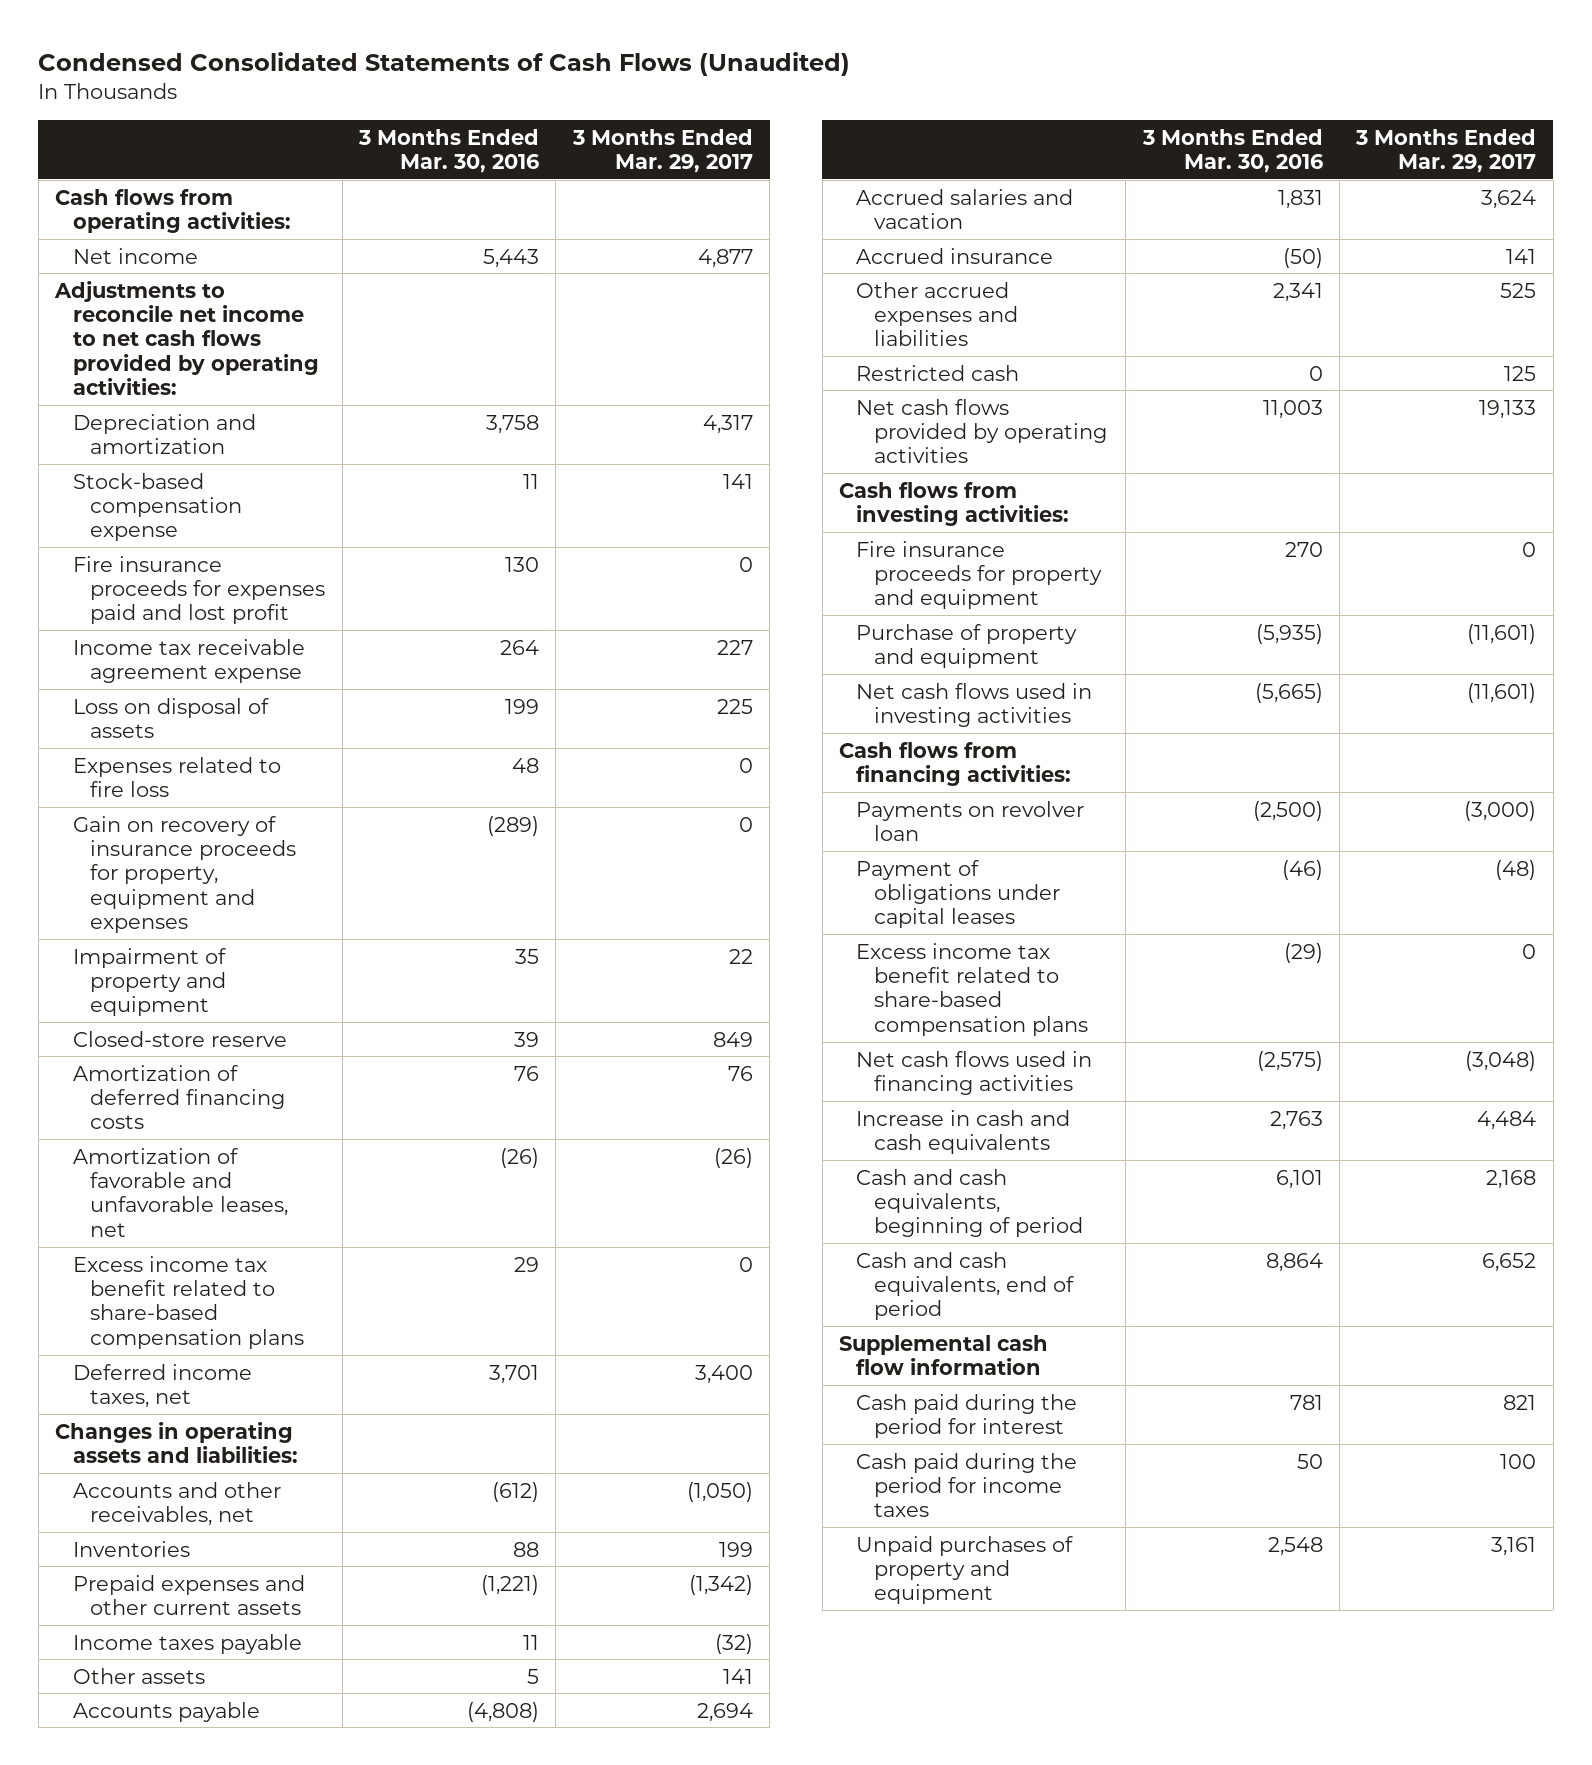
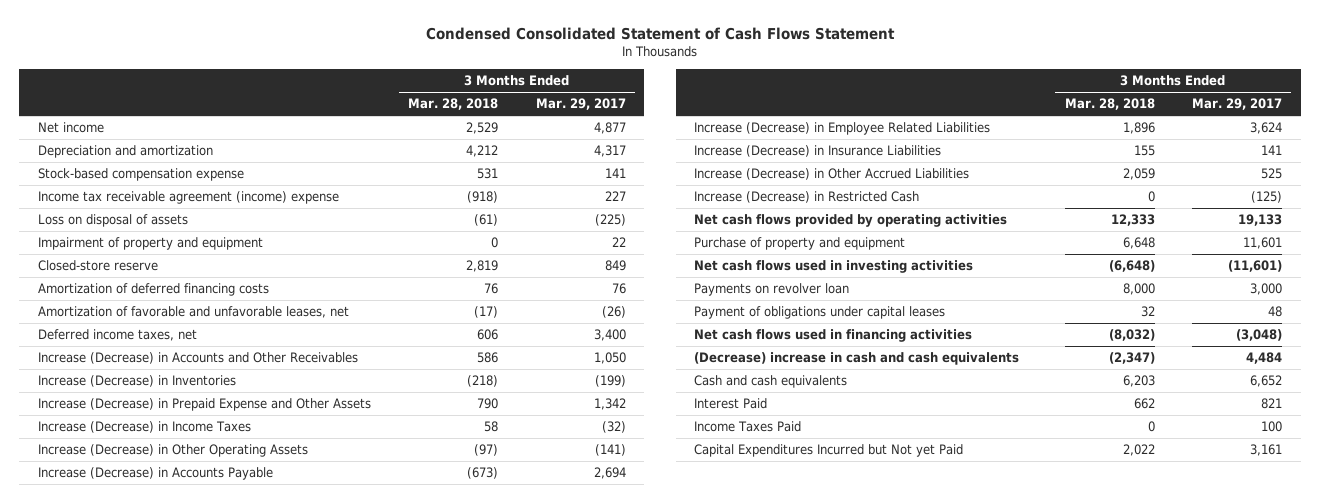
[38,51,851,76] Condensed Consolidated Statements of Cash Flows (Unaudited) -> [425,26,895,40] Condensed Consolidated Statement of Cash Flows Statement
[358,128,540,173] 3 Months Ended Mar. 30, 2016 -> none
none -> [408,98,499,111] Mar. 28, 2018
[55,188,291,233] Cash flows from operating activities: -> none
[54,280,319,396] Adjustments to reconcile net income to net cash flows provided by operating activities: -> none
[72,555,326,625] Fire insurance proceeds for expenses paid and lost profit -> none
[72,756,281,797] Expenses related to fire loss -> none
[72,815,297,934] Gain on recovery of insurance proceeds for property, equipment and expenses -> none
[72,638,305,683] Income tax receivable agreement expense -> [38,191,340,205] Income tax receivable agreement (income) expense
[716,698,753,714] 225 -> [594,214,626,227] (225)
[72,1255,305,1349] Excess income tax benefit related to share-based compensation plans -> none
[55,1421,298,1463] Changes in operating assets and liabilities: -> none
[72,1481,281,1526] Accounts and other receivables, net -> [38,352,359,365] Increase (Decrease) in Accounts and Other Receivables
[686,1481,753,1502] (1,050) -> [593,352,626,365] 1,050
[72,1540,190,1557] Inventories -> [38,375,237,388] Increase (Decrease) in Inventories
[718,1541,753,1557] 199 -> [594,375,626,388] (199)
[72,1574,305,1615] Prepaid expenses and other current assets -> [38,398,372,412] Increase (Decrease) in Prepaid Expense and Other Assets
[688,1574,753,1595] (1,342) -> [593,398,626,411] 1,342
[72,1633,302,1654] Income taxes payable -> [38,421,252,434] Increase (Decrease) in Income Taxes
[72,1667,205,1684] Other assets -> [38,444,309,458] Increase (Decrease) in Other Operating Assets
[722,1668,753,1684] 141 -> [594,444,626,457] (141)
[72,1701,260,1722] Accounts payable -> [38,467,274,481] Increase (Decrease) in Accounts Payable
[856,188,1074,229] Accrued salaries and vacation -> [694,122,991,136] Increase (Decrease) in Employee Related Liabilities
[856,247,1054,264] Accrued insurance -> [694,145,942,158] Increase (Decrease) in Insurance Liabilities
[856,281,1018,347] Other accrued expenses and liabilities -> [694,168,970,181] Increase (Decrease) in Other Accrued Liabilities
[856,364,1020,381] Restricted cash -> [694,191,920,204] Increase (Decrease) in Restricted Cash
[1504,365,1537,381] 125 -> [1250,191,1282,204] (125)
[838,481,1070,526] Cash flows from investing activities: -> none
[856,540,1102,610] Fire insurance proceeds for property and equipment -> none
[1467,623,1537,644] (11,601) -> [1242,237,1282,250] 11,601
[838,741,1072,786] Cash flows from financing activities: -> none
[856,942,1088,1036] Excess income tax benefit related to share-based compensation plans -> none
[1464,800,1537,821] (3,000) -> [1249,283,1282,296] 3,000
[1495,859,1537,880] (48) -> [1267,306,1282,318] 48
[856,1251,1074,1321] Cash and cash equivalents, end of period -> none
[838,1334,1048,1375] Supplemental cash flow information -> none
[856,1109,1071,1154] Increase in cash and cash equivalents -> [694,352,1020,366] (Decrease) increase in cash and cash equivalents
[856,1168,1083,1238] Cash and cash equivalents, beginning of period -> [694,375,848,389] Cash and cash equivalents
[1486,1169,1537,1189] 2,168 -> [1249,375,1282,388] 6,652
[856,1393,1078,1438] Cash paid during the period for interest -> [694,398,768,410] Interest Paid
[856,1452,1078,1518] Cash paid during the period for income taxes -> [694,421,802,433] Income Taxes Paid
[856,1535,1074,1605] Unpaid purchases of property and equipment -> [694,444,964,458] Capital Expenditures Incurred but Not yet Paid

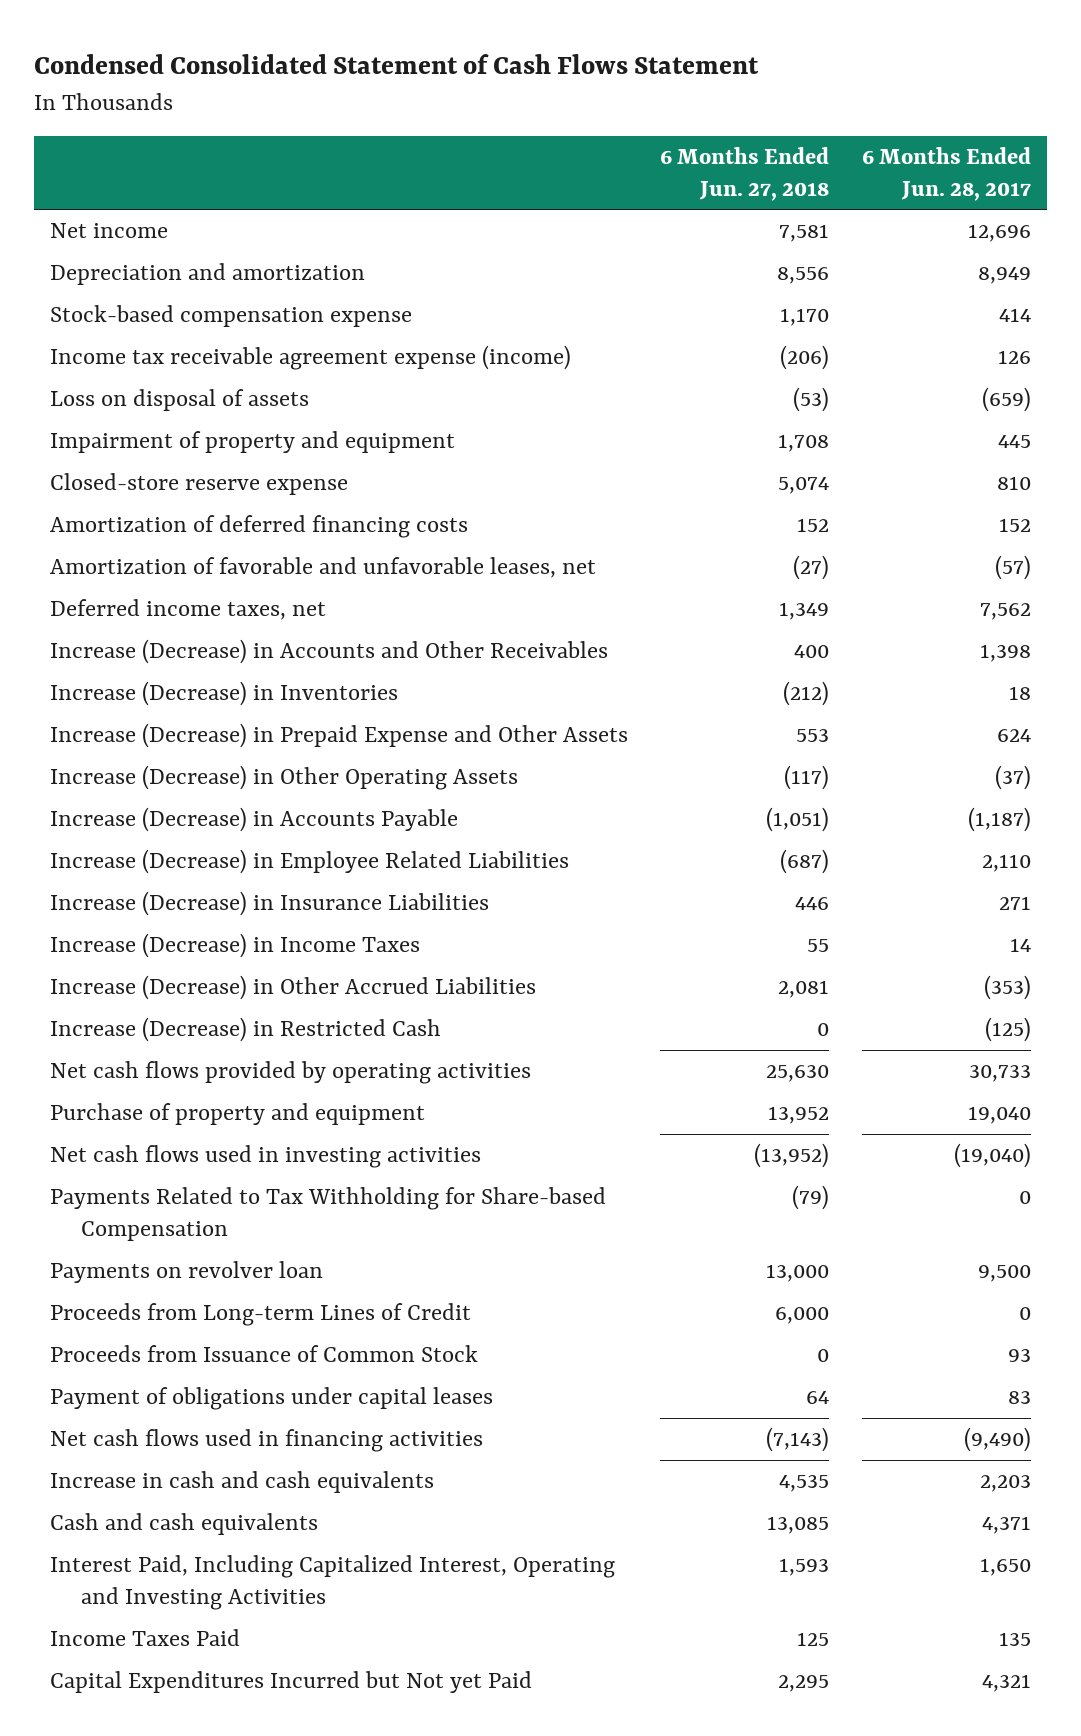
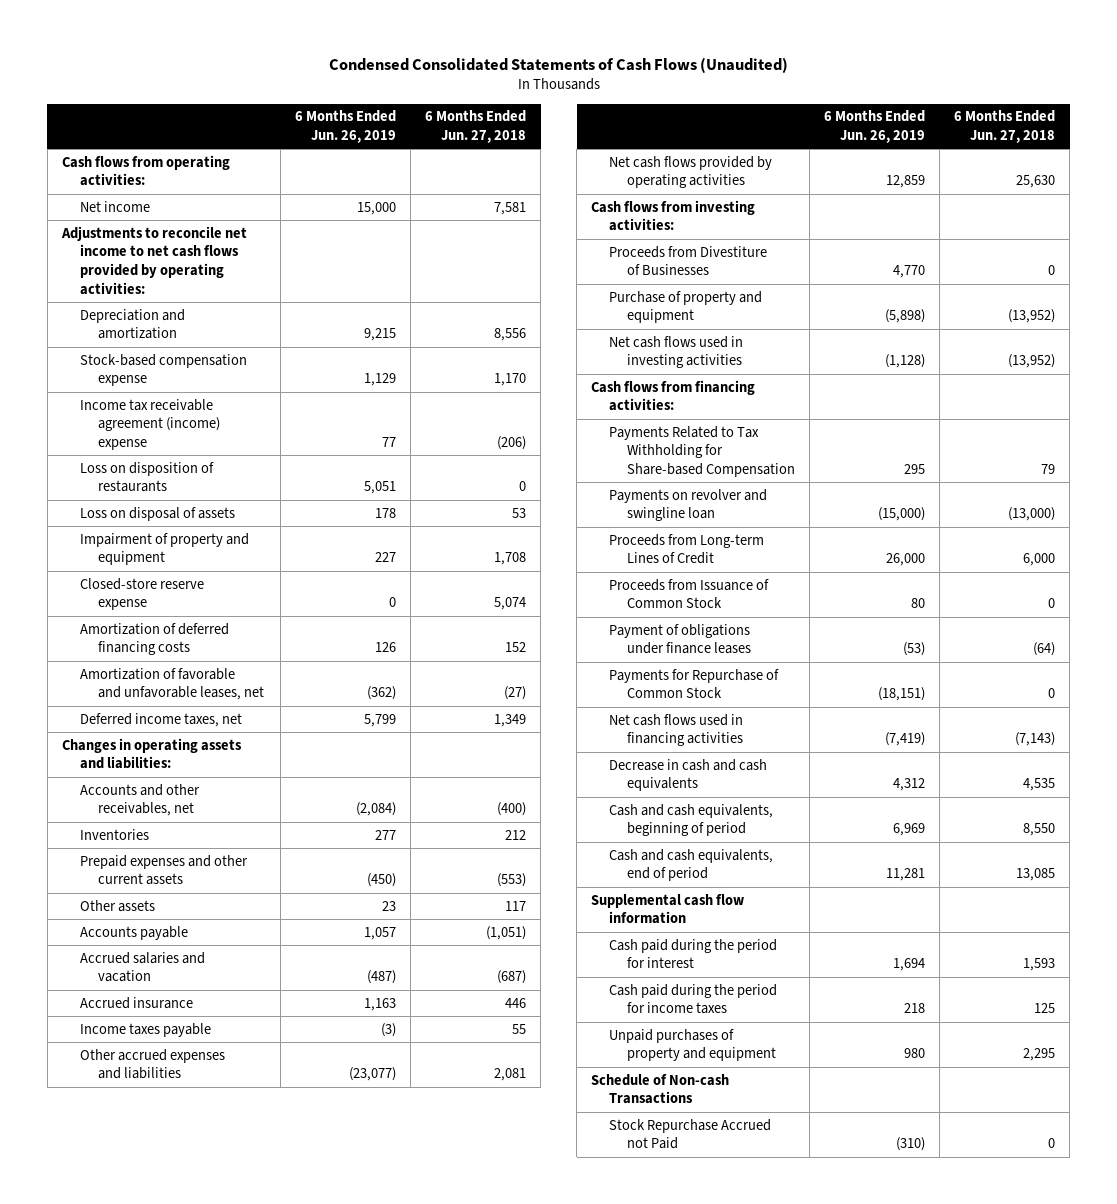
[33,54,759,75] Condensed Consolidated Statement of Cash Flows Statement -> [328,56,788,73] Condensed Consolidated Statements of Cash Flows (Unaudited)
[861,146,1031,202] 6 Months Ended Jun. 28, 2017 -> none
none -> [294,110,396,143] 6 Months Ended Jun. 26, 2019
none -> [61,154,230,187] Cash flows from operating activities:
none -> [60,225,247,295] Adjustments to reconcile net income to net cash flows provided by operating activities:
[49,345,571,371] Income tax receivable agreement expense (income) -> [79,398,220,451] Income tax receivable agreement (income) expense
none -> [79,461,214,493] Loss on disposition of restaurants
[793,387,830,413] (53) -> [511,507,526,518] 53
[49,1017,441,1043] Increase (Decrease) in Restricted Cash -> none
none -> [61,737,242,770] Changes in operating assets and liabilities:
[49,639,608,665] Increase (Decrease) in Accounts and Other Receivables -> [79,783,200,817] Accounts and other receivables, net
[794,645,830,659] 400 -> [496,802,526,817] (400)
[49,681,398,707] Increase (Decrease) in Inventories -> [79,828,149,840] Inventories
[783,681,830,707] (212) -> [504,829,526,840] 212
[49,723,628,749] Increase (Decrease) in Prepaid Expense and Other Assets -> [79,854,248,886] Prepaid expenses and other current assets
[796,729,830,743] 553 -> [496,873,526,888] (553)
[49,765,518,791] Increase (Decrease) in Other Operating Assets -> [79,899,155,912] Other assets
[784,765,830,791] (117) -> [504,900,526,911] 117
[49,807,458,833] Increase (Decrease) in Accounts Payable -> [79,925,188,940] Accounts payable
[49,849,569,875] Increase (Decrease) in Employee Related Liabilities -> [79,951,205,983] Accrued salaries and vacation
[49,891,489,917] Increase (Decrease) in Insurance Liabilities -> [79,996,193,1009] Accrued insurance
[49,933,420,959] Increase (Decrease) in Income Taxes -> [79,1022,211,1037] Income taxes payable
[49,975,536,1001] Increase (Decrease) in Other Accrued Liabilities -> [79,1048,225,1080] Other accrued expenses and liabilities
none -> [591,199,756,232] Cash flows from investing activities:
none -> [609,245,768,276] Proceeds from Divestiture of Businesses
[768,1106,830,1125] 13,952 -> [1008,309,1056,324] (13,952)
none -> [591,379,756,412] Cash flows from financing activities:
[792,1185,830,1211] (79) -> [1041,464,1056,475] 79
[49,1261,323,1284] Payments on revolver loan -> [609,488,768,522] Payments on revolver and swingline loan
[766,1264,830,1283] 13,000 -> [1008,507,1056,522] (13,000)
[49,1387,493,1411] Payment of obligations under capital leases -> [609,623,752,655] Payment of obligations under finance leases
[806,1391,830,1405] 64 -> [1033,642,1056,657] (64)
none -> [609,668,780,699] Payments for Repurchase of Common Stock
[49,1471,434,1494] Increase in cash and cash equivalents -> [609,758,768,792] Decrease in cash and cash equivalents
[49,1513,318,1536] Cash and cash equivalents -> [609,803,774,837] Cash and cash equivalents, beginning of period
[767,1516,830,1535] 13,085 -> [1023,823,1056,837] 8,550
none -> [609,848,774,882] Cash and cash equivalents, end of period
none -> [591,893,745,925] Supplemental cash flow information
[49,1555,615,1611] Interest Paid, Including Capitalized Interest, Operating and Investing Activities -> [609,938,778,969] Cash paid during the period for interest
[49,1629,240,1647] Income Taxes Paid -> [609,983,778,1015] Cash paid during the period for income taxes
[49,1671,532,1694] Capital Expenditures Incurred but Not yet Paid -> [609,1028,777,1062] Unpaid purchases of property and equipment
none -> [591,1073,730,1105] Schedule of Non-cash Transactions
none -> [609,1118,772,1150] Stock Repurchase Accrued not Paid

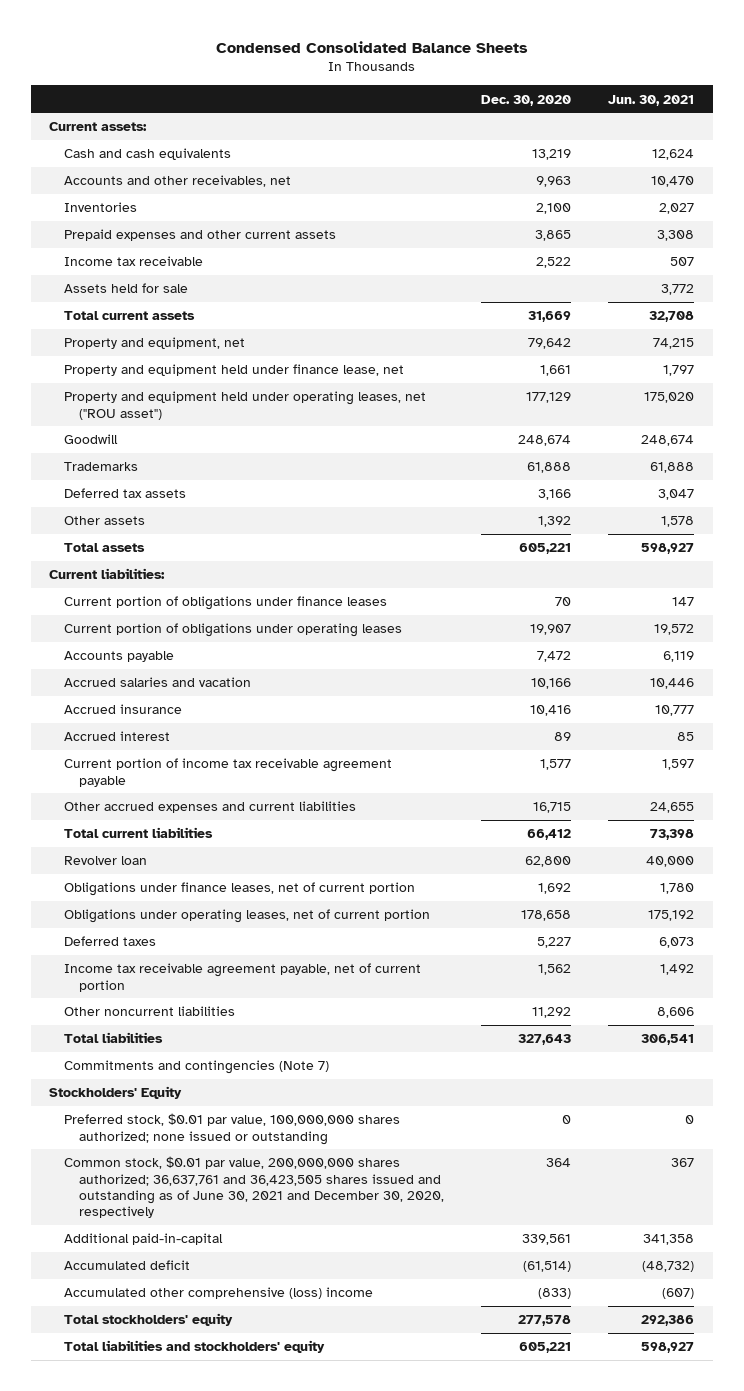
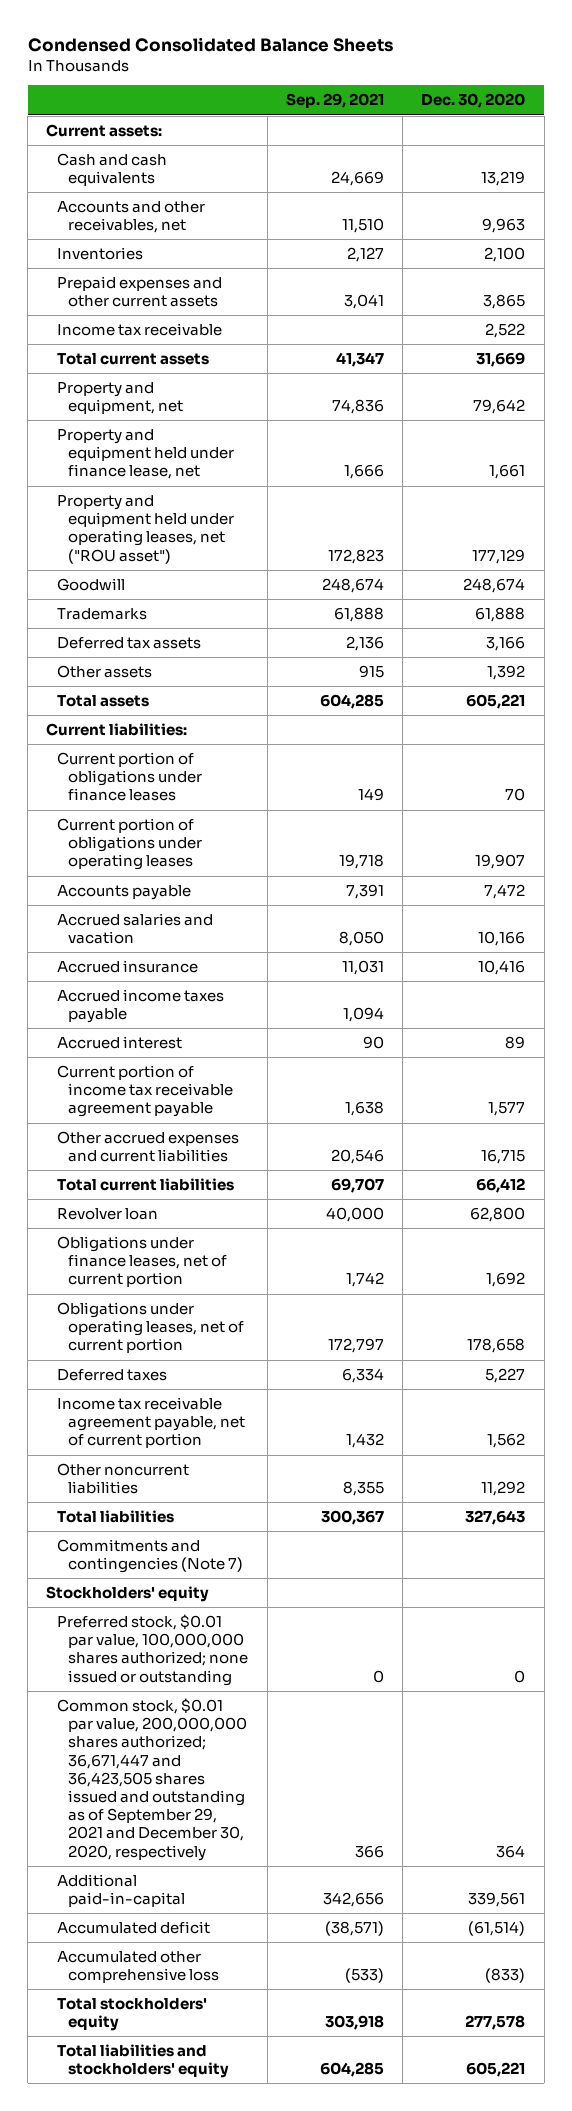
[608,94,695,106] Jun. 30, 2021 -> none
none -> [285,93,384,109] Sep. 29, 2021
[64,283,189,294] Assets held for sale -> none
none -> [57,989,225,1024] Accrued income taxes payable
[49,1086,183,1100] Stockholders' Equity -> [46,1586,210,1603] Stockholders' equity
[64,1156,445,1219] Common stock, $0.01 par value, 200,000,000 shares authorized; 36,637,761 and 36,423,505 shares issued and outstanding as of June 30, 2021 and December 30, 2020, respectively -> [57,1698,248,1861] Common stock, $0.01 par value, 200,000,000 shares authorized; 36,671,447 and 36,423,505 shares issued and outstanding as of September 29, 2021 and December 30, 2020, respectively
[64,1287,374,1300] Accumulated other comprehensive (loss) income -> [57,1951,220,1984] Accumulated other comprehensive loss

